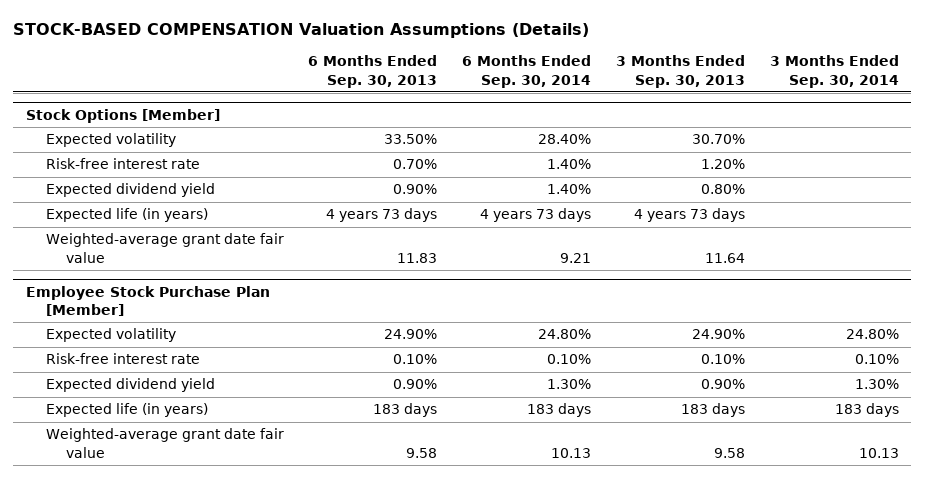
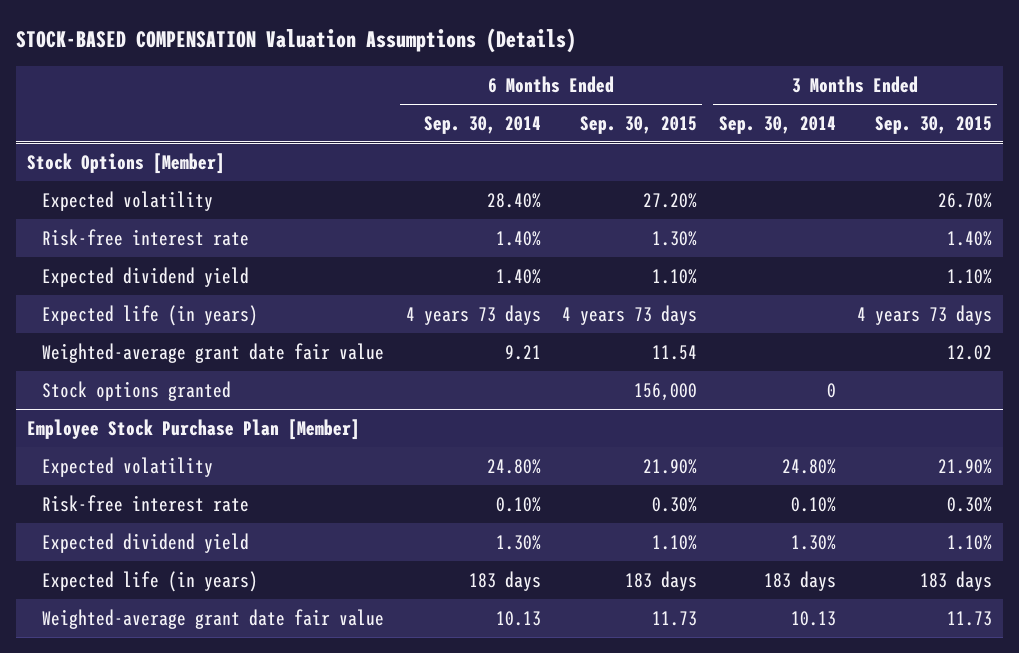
[308,55,438,88] 6 Months Ended Sep. 30, 2013 -> none
[616,55,746,88] 3 Months Ended Sep. 30, 2013 -> none
none -> [580,115,698,134] Sep. 30, 2015
none -> [875,115,993,134] Sep. 30, 2015
none -> [42,380,232,401] Stock options granted

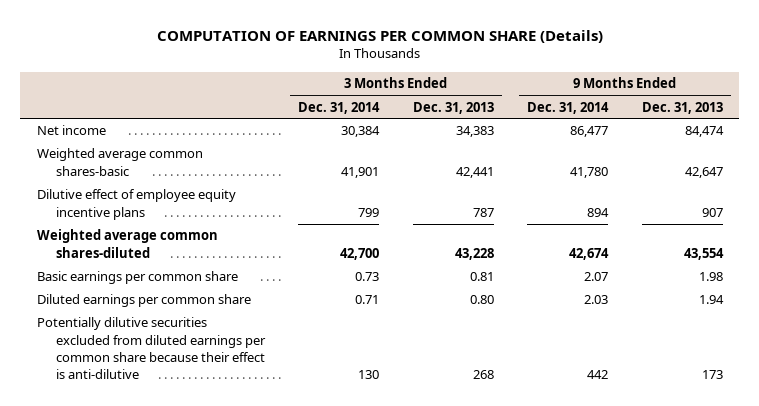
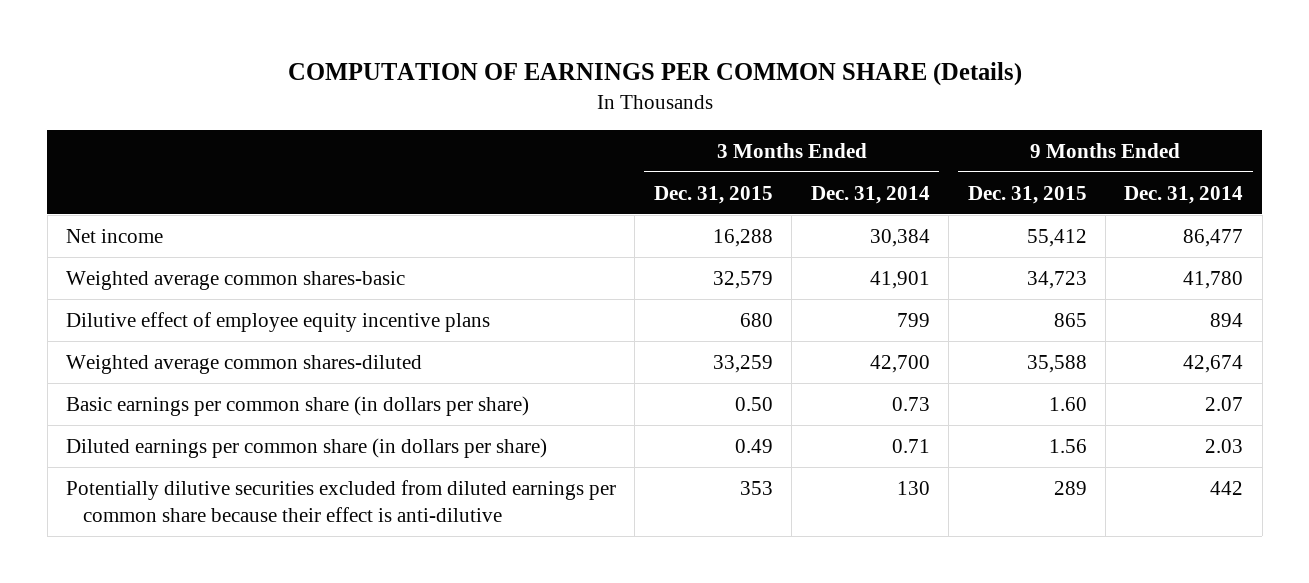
[412,101,494,114] Dec. 31, 2013 -> none
[641,101,723,114] Dec. 31, 2013 -> none
none -> [653,185,773,204] Dec. 31, 2015
none -> [967,185,1087,204] Dec. 31, 2015
[36,271,238,285] Basic earnings per common share -> [66,395,530,416] Basic earnings per common share (in dollars per share)
[36,294,251,308] Diluted earnings per common share -> [66,437,548,458] Diluted earnings per common share (in dollars per share)

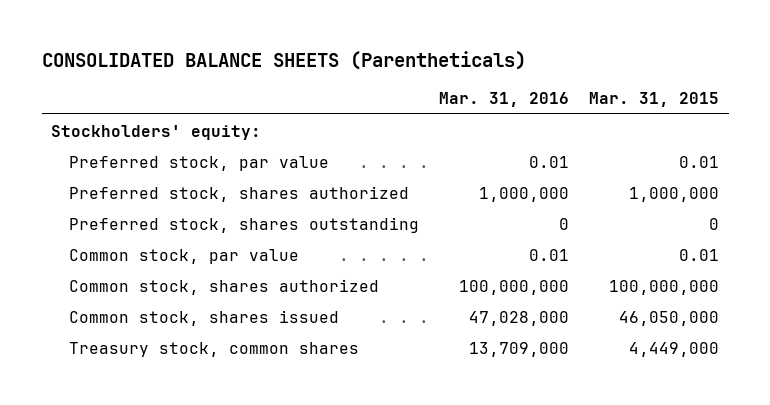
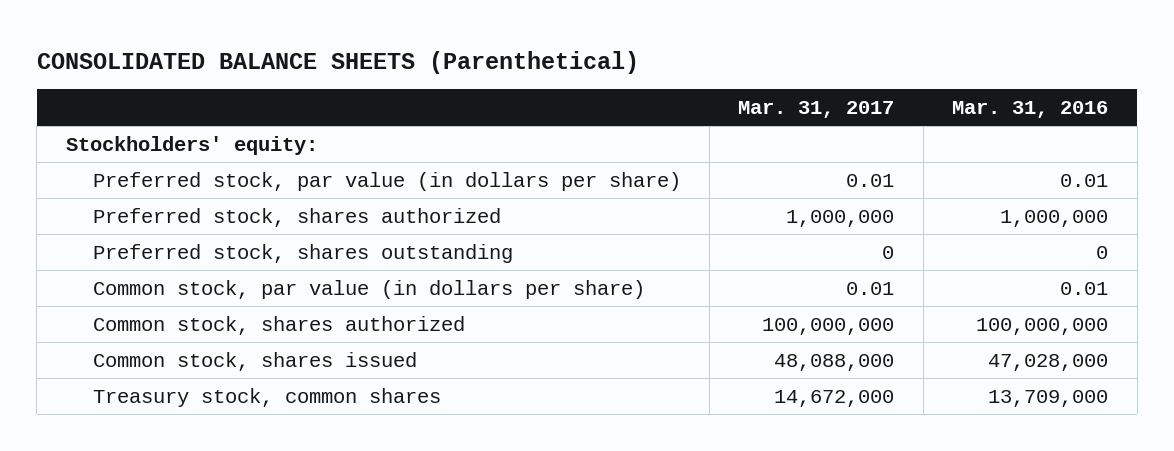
[41,50,526,70] CONSOLIDATED BALANCE SHEETS (Parentheticals) -> [36,50,639,74] CONSOLIDATED BALANCE SHEETS (Parenthetical)
[588,92,719,108] Mar. 31, 2015 -> none
none -> [738,100,895,118] Mar. 31, 2017
[69,155,330,171] Preferred stock, par value -> [92,171,681,191] Preferred stock, par value (in dollars per share)
[69,248,300,264] Common stock, par value -> [92,279,645,299] Common stock, par value (in dollars per share)

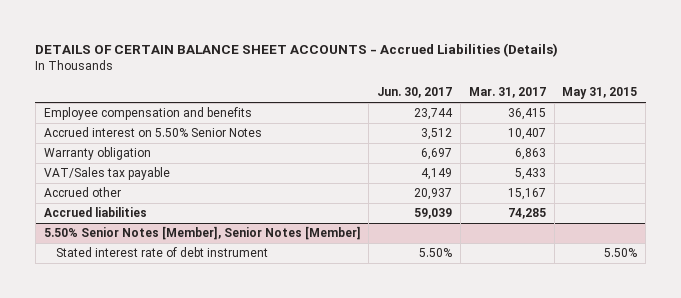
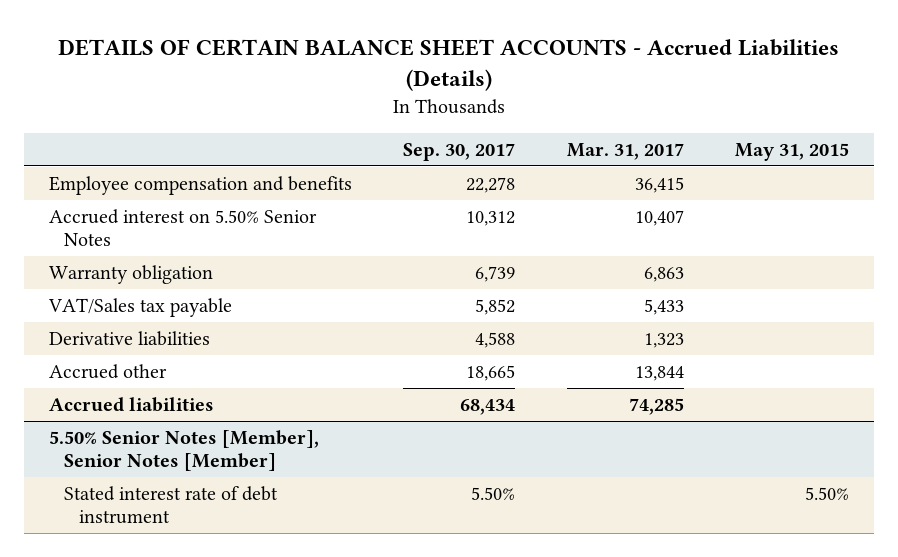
[377,86,453,98] Jun. 30, 2017 -> none
none -> [403,142,516,161] Sep. 30, 2017
none -> [49,330,211,346] Derivative liabilities
[507,188,546,201] 15,167 -> [634,365,684,381] 13,844

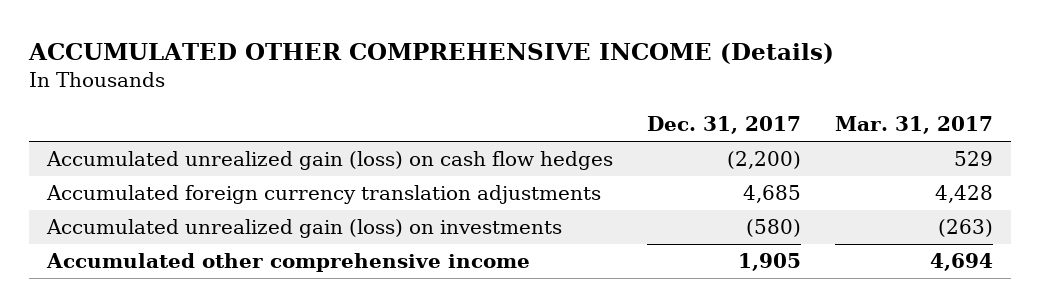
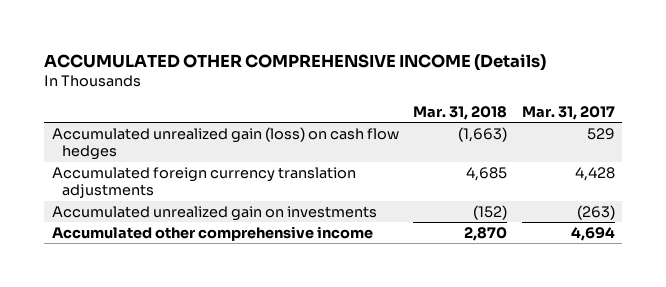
[646,116,801,135] Dec. 31, 2017 -> none
none -> [413,105,508,120] Mar. 31, 2018
[45,219,562,239] Accumulated unrealized gain (loss) on investments -> [51,206,377,222] Accumulated unrealized gain on investments

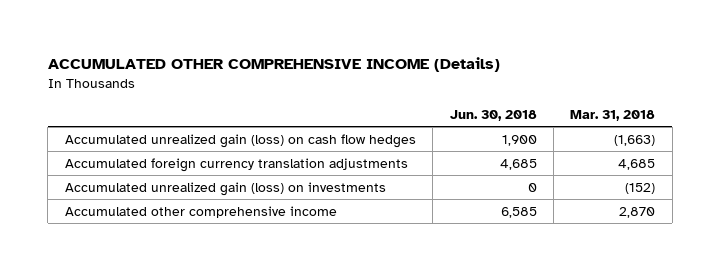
[521,105,615,120] Mar. 31, 2017 -> none
none -> [449,109,537,121] Jun. 30, 2018
[51,206,377,222] Accumulated unrealized gain on investments -> [64,181,386,196] Accumulated unrealized gain (loss) on investments

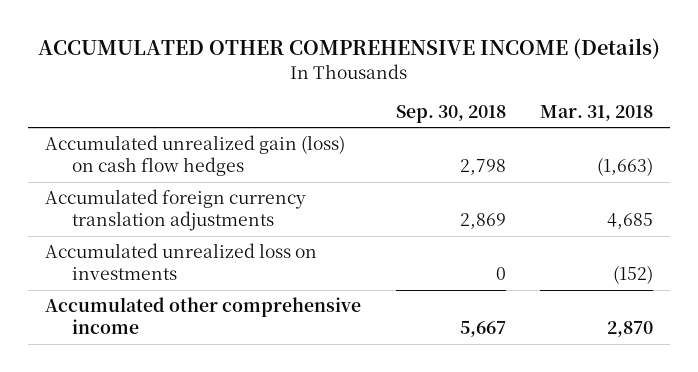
[449,109,537,121] Jun. 30, 2018 -> none
none -> [395,104,506,123] Sep. 30, 2018
[64,181,386,196] Accumulated unrealized gain (loss) on investments -> [45,242,318,281] Accumulated unrealized loss on investments

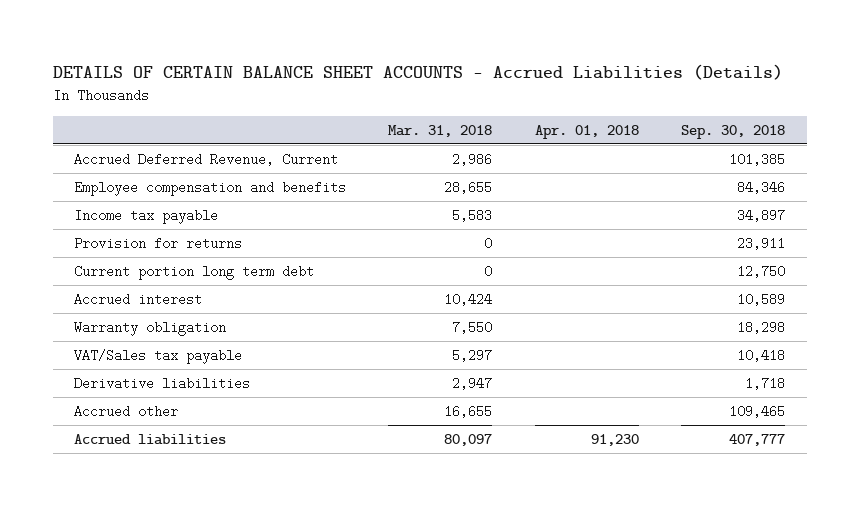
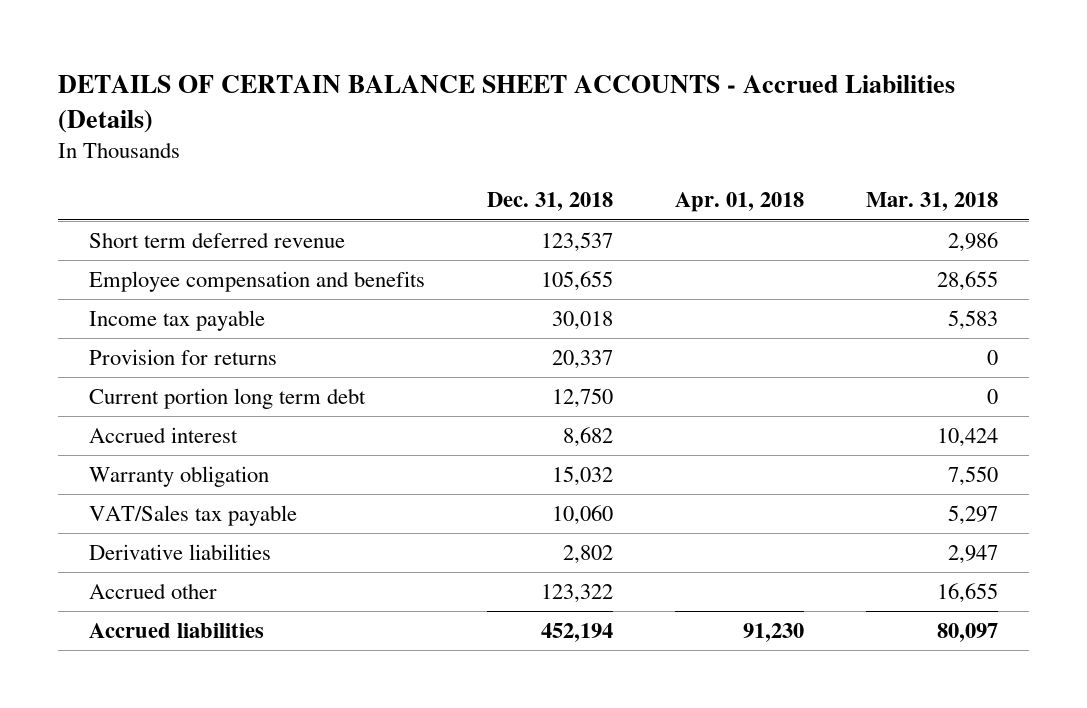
[681,124,786,139] Sep. 30, 2018 -> none
none -> [486,192,613,212] Dec. 31, 2018
[74,152,339,166] Accrued Deferred Revenue, Current -> [88,231,345,248] Short term deferred revenue

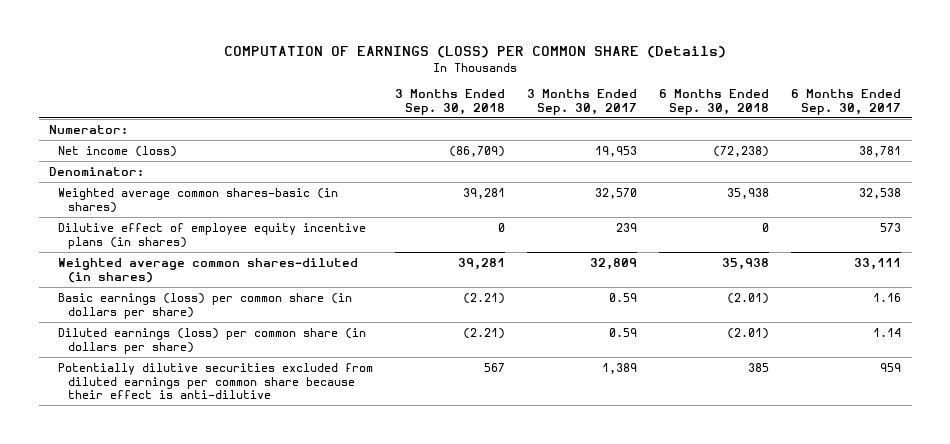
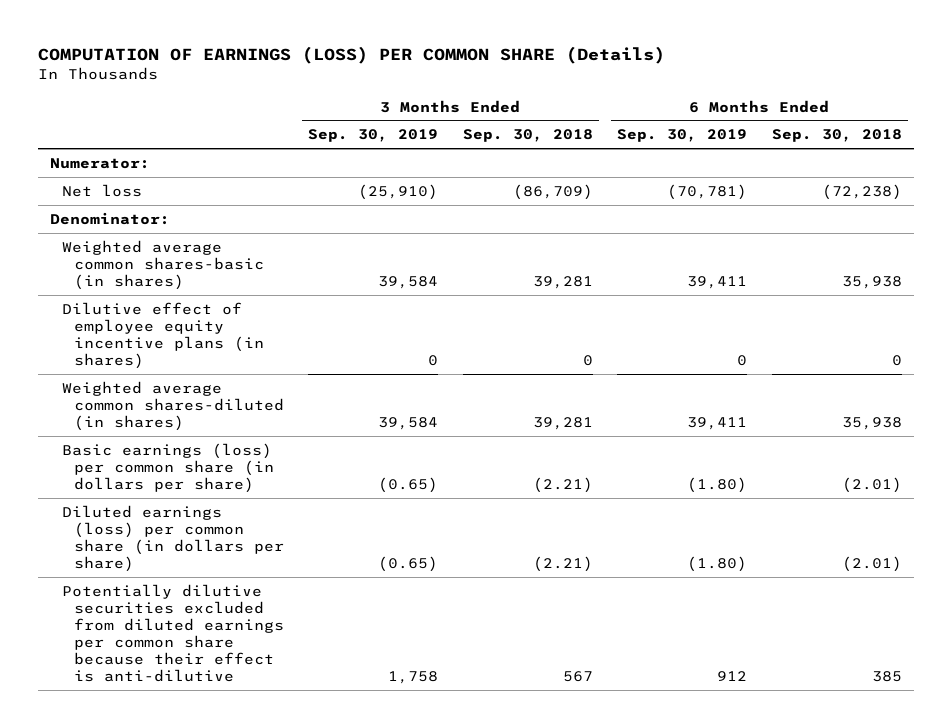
[527,89,638,115] 3 Months Ended Sep. 30, 2017 -> none
[790,89,901,115] 6 Months Ended Sep. 30, 2017 -> none
none -> [308,129,439,143] Sep. 30, 2019
none -> [617,129,748,143] Sep. 30, 2019
[58,145,178,157] Net income (loss) -> [62,183,143,197] Net loss

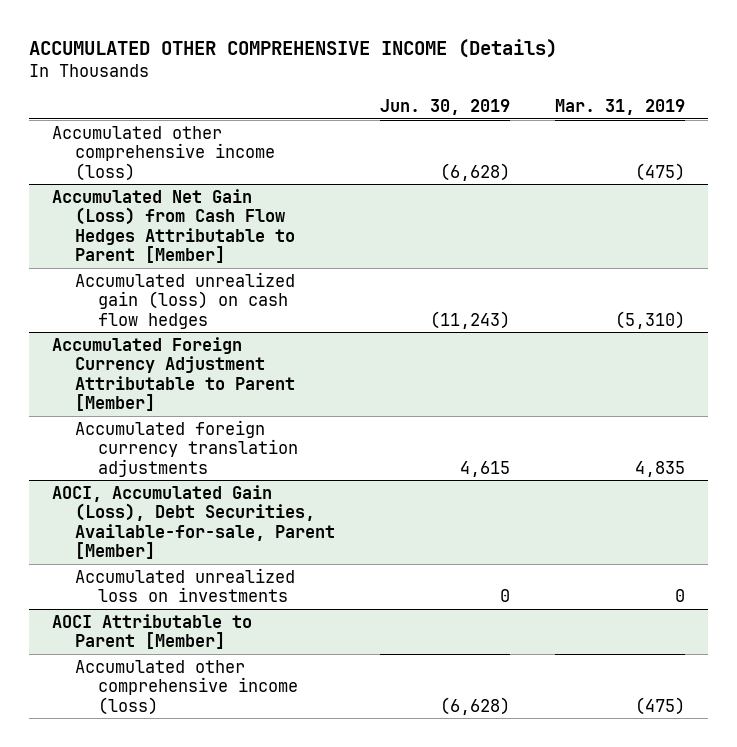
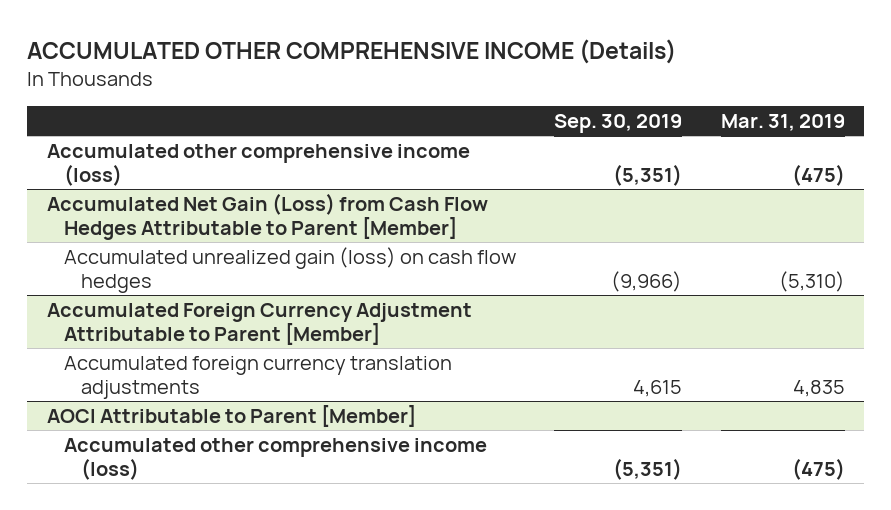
[379,98,510,115] Jun. 30, 2019 -> none
none -> [554,114,683,134] Sep. 30, 2019
[51,484,335,559] AOCI, Accumulated Gain (Loss), Debt Securities, Available-for-sale, Parent [Member] -> none
[74,567,295,603] Accumulated unrealized loss on investments -> none

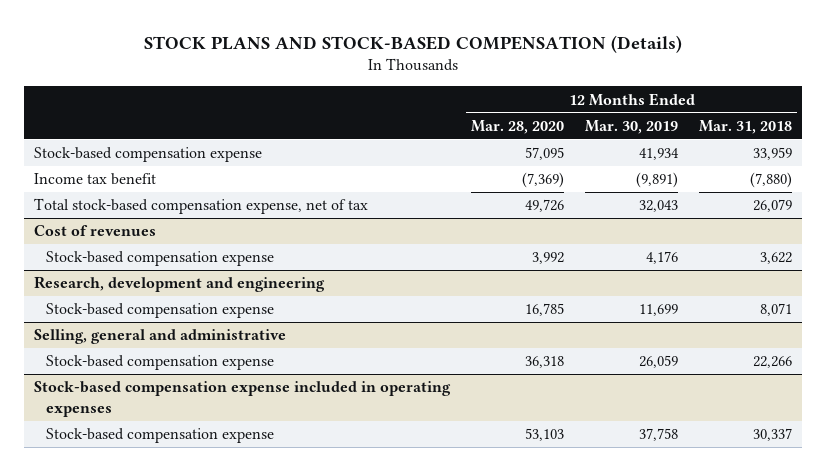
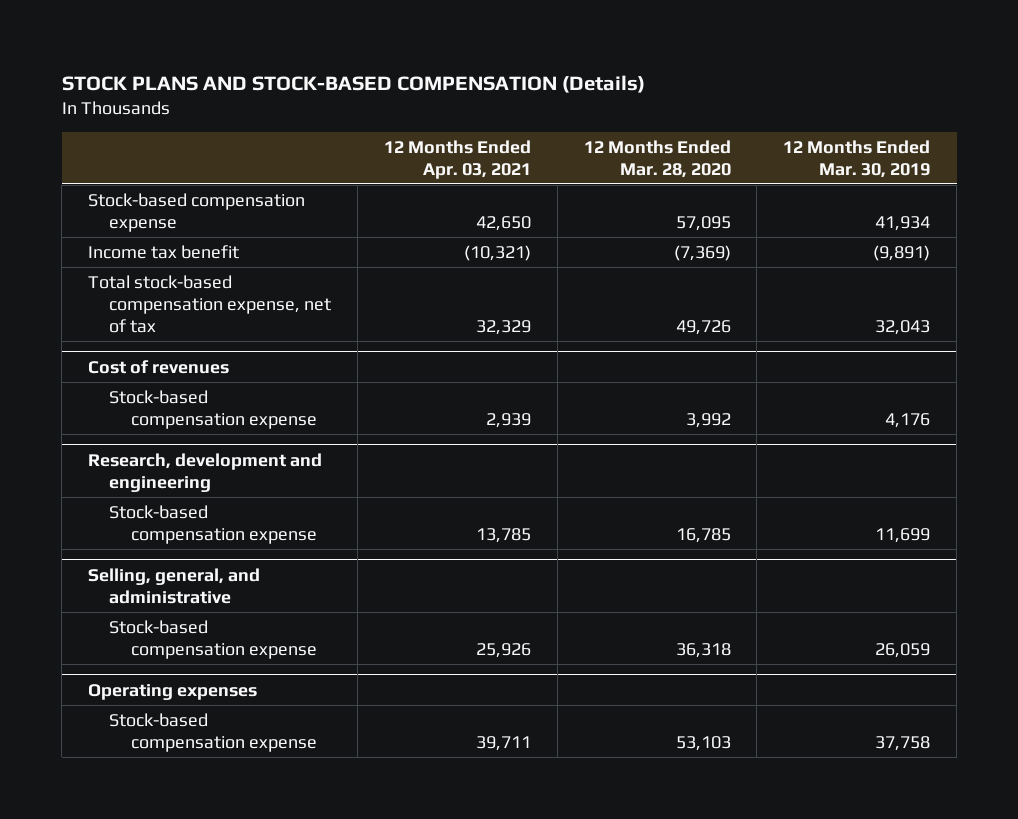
[698,119,792,134] Mar. 31, 2018 -> none
none -> [384,139,532,179] 12 Months Ended Apr. 03, 2021
[34,329,287,345] Selling, general and administrative -> [88,567,261,604] Selling, general, and administrative
[34,381,452,418] Stock-based compensation expense included in operating expenses -> [88,683,258,700] Operating expenses

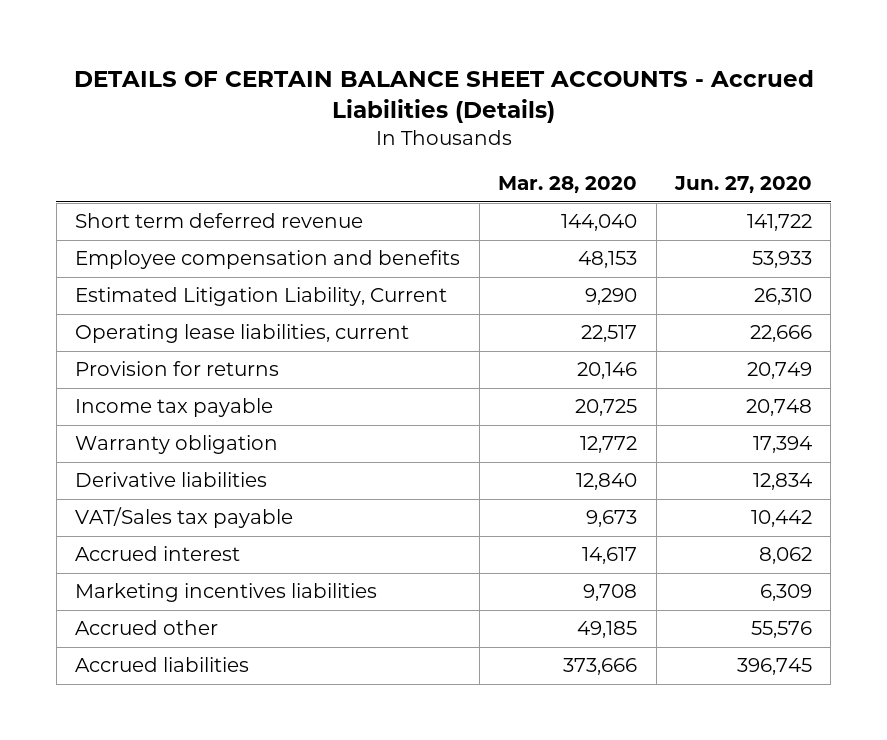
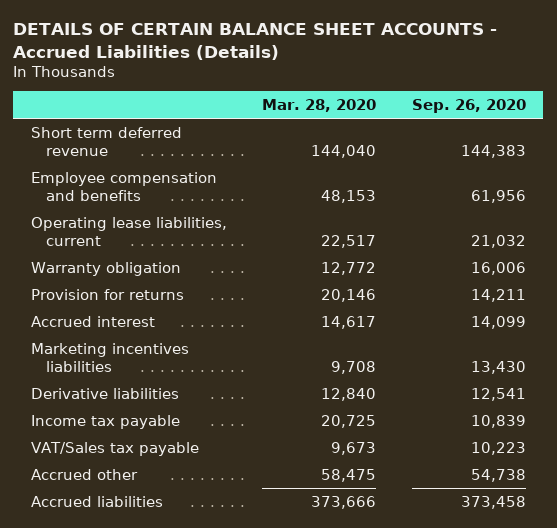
[673,176,812,194] Jun. 27, 2020 -> none
none -> [411,98,526,113] Sep. 26, 2020
[75,287,448,307] Estimated Litigation Liability, Current -> none
[75,361,280,377] Provision for returns -> [30,288,184,300] Provision for returns
[75,472,268,488] Derivative liabilities -> [30,387,179,399] Derivative liabilities
[75,398,274,418] Income tax payable -> [30,414,180,429] Income tax payable
[75,507,294,529] VAT/Sales tax payable -> [30,441,199,456] VAT/Sales tax payable
[577,621,638,639] 49,185 -> [321,468,377,482] 58,475

